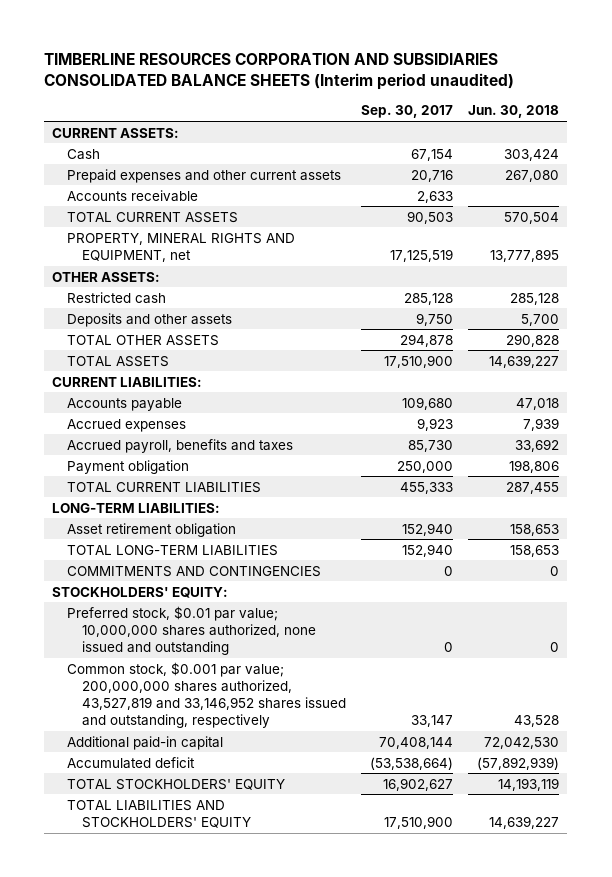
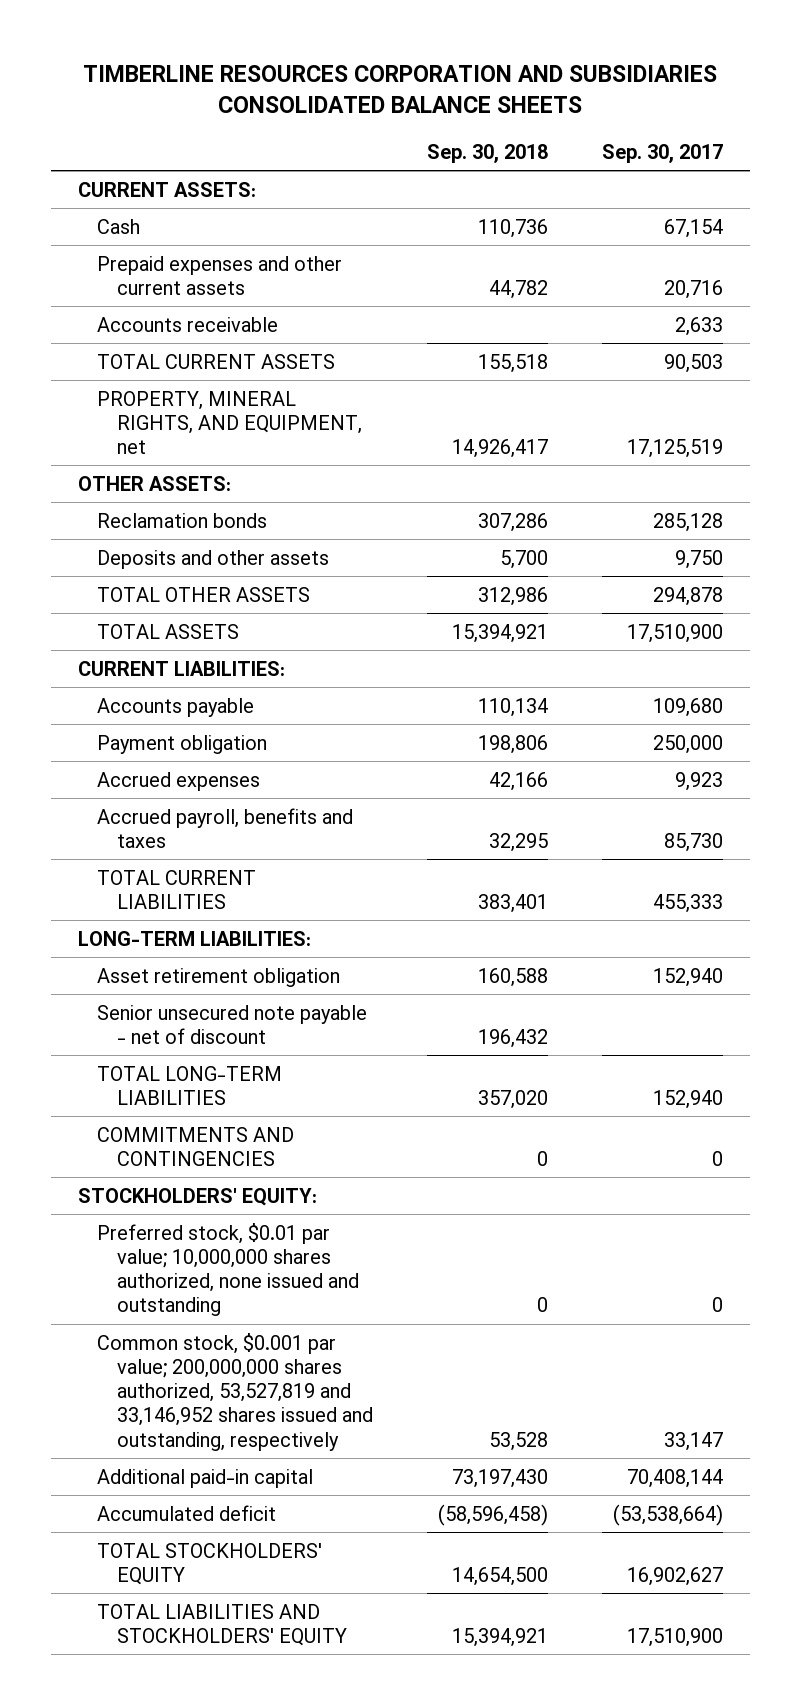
[44,53,515,91] TIMBERLINE RESOURCES CORPORATION AND SUBSIDIARIES CONSOLIDATED BALANCE SHEETS (Interim period unaudited) -> [83,65,718,114] TIMBERLINE RESOURCES CORPORATION AND SUBSIDIARIES CONSOLIDATED BALANCE SHEETS
[468,105,560,119] Jun. 30, 2018 -> none
none -> [426,144,548,164] Sep. 30, 2018
[66,232,295,262] PROPERTY, MINERAL RIGHTS AND EQUIPMENT, net -> [97,390,362,455] PROPERTY, MINERAL RIGHTS, AND EQUIPMENT, net
[66,291,166,304] Restricted cash -> [97,512,268,528] Reclamation bonds
[66,459,189,474] Payment obligation -> [97,734,268,754] Payment obligation
none -> [97,1004,368,1044] Senior unsecured note payable - net of discount
[66,661,346,729] Common stock, $0.001 par value; 200,000,000 shares authorized, 43,527,819 and 33,146,952 shares issued and outstanding, respectively -> [97,1332,373,1451] Common stock, $0.001 par value; 200,000,000 shares authorized, 53,527,819 and 33,146,952 shares issued and outstanding, respectively

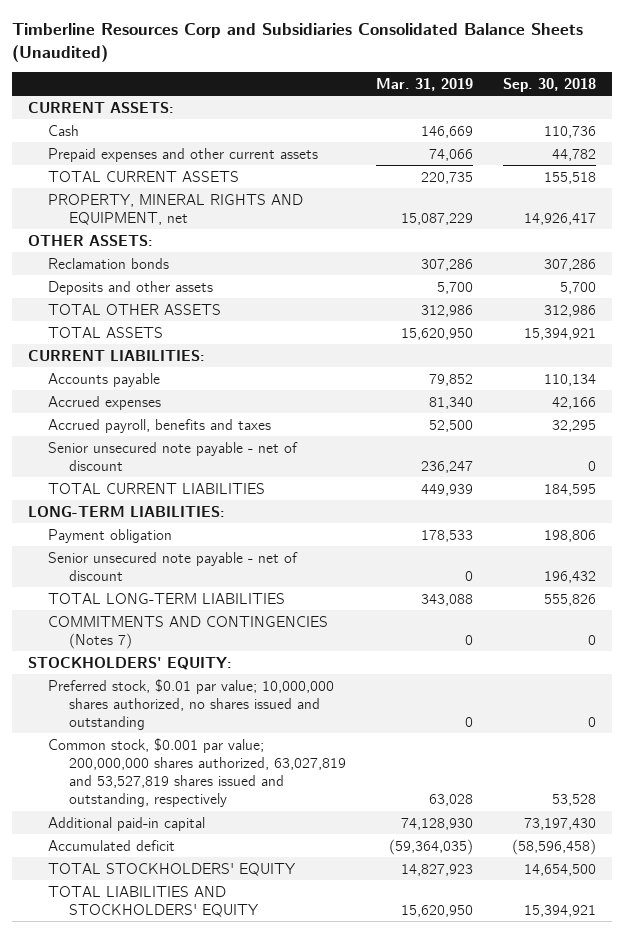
[83,65,718,114] TIMBERLINE RESOURCES CORPORATION AND SUBSIDIARIES CONSOLIDATED BALANCE SHEETS -> [12,23,584,62] Timberline Resources Corp and Subsidiaries Consolidated Balance Sheets (Unaudited)
[601,144,723,164] Sep. 30, 2017 -> none
none -> [376,77,474,91] Mar. 31, 2019
[97,316,279,332] Accounts receivable -> none
[97,390,362,455] PROPERTY, MINERAL RIGHTS, AND EQUIPMENT, net -> [48,193,304,225] PROPERTY, MINERAL RIGHTS AND EQUIPMENT, net
none -> [48,441,299,471] Senior unsecured note payable - net of discount
[477,893,548,913] 383,401 -> [544,483,597,496] 184,595
[97,967,341,987] Asset retirement obligation -> none
[97,734,268,754] Payment obligation -> [48,528,173,543] Payment obligation
[477,1089,548,1109] 357,020 -> [544,593,597,606] 555,826
[97,1126,295,1166] COMMITMENTS AND CONTINGENCIES -> [48,615,329,649] COMMITMENTS AND CONTINGENCIES (Notes 7)
[97,1222,359,1317] Preferred stock, $0.01 par value; 10,000,000 shares authorized, none issued and outstanding -> [48,678,335,730] Preferred stock, $0.01 par value; 10,000,000 shares authorized, no shares issued and outstanding
[97,1332,373,1451] Common stock, $0.001 par value; 200,000,000 shares authorized, 53,527,819 and 33,146,952 shares issued and outstanding, respectively -> [48,737,346,808] Common stock, $0.001 par value; 200,000,000 shares authorized, 63,027,819 and 53,527,819 shares issued and outstanding, respectively

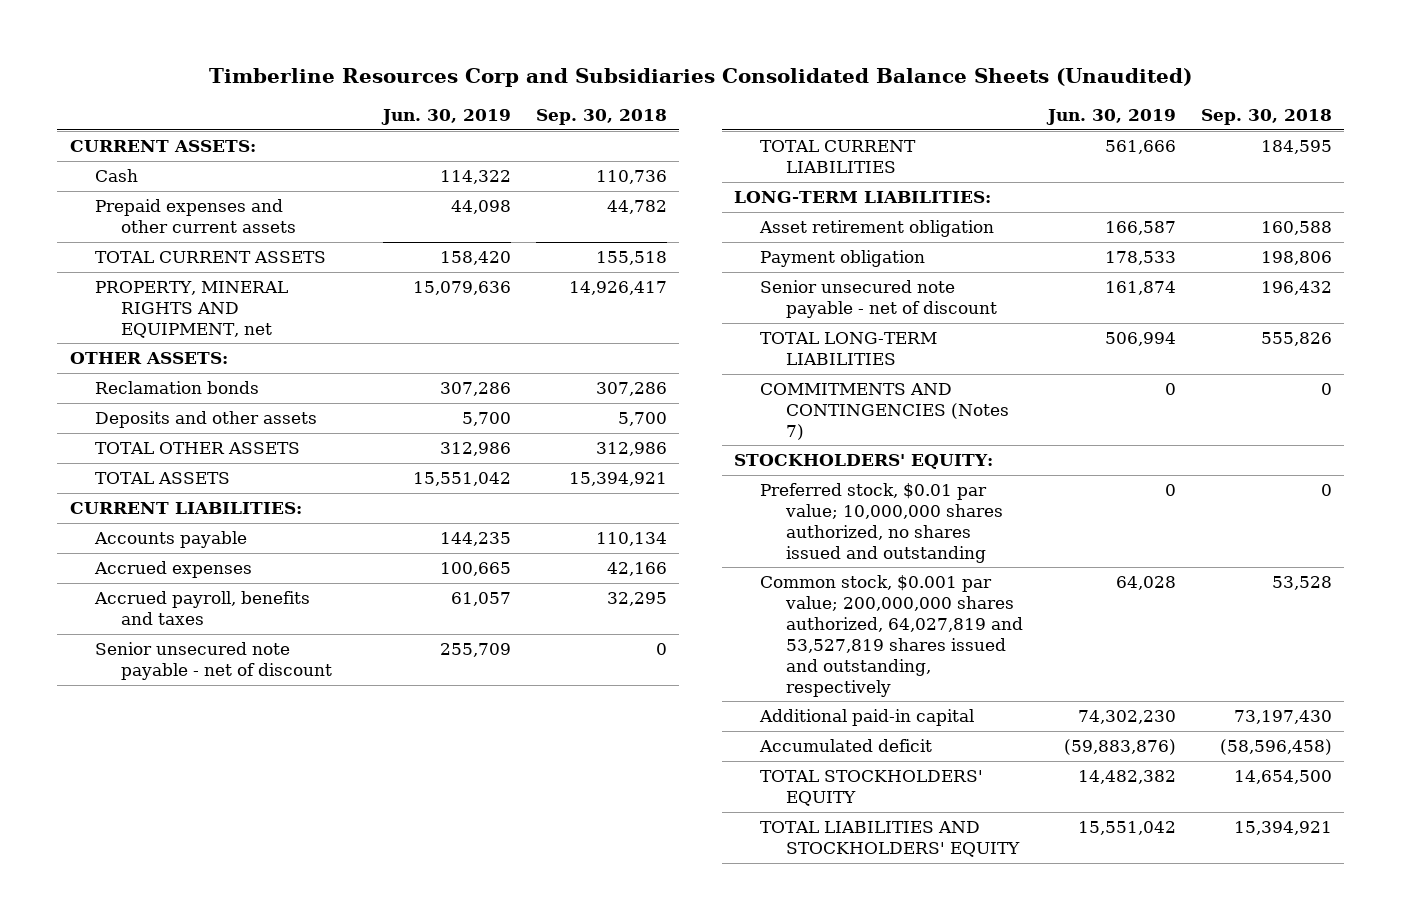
[376,77,474,91] Mar. 31, 2019 -> none
none -> [381,109,512,126] Jun. 30, 2019
none -> [758,219,994,237] Asset retirement obligation
[48,737,346,808] Common stock, $0.001 par value; 200,000,000 shares authorized, 63,027,819 and 53,527,819 shares issued and outstanding, respectively -> [759,574,1023,697] Common stock, $0.001 par value; 200,000,000 shares authorized, 64,027,819 and 53,527,819 shares issued and outstanding, respectively

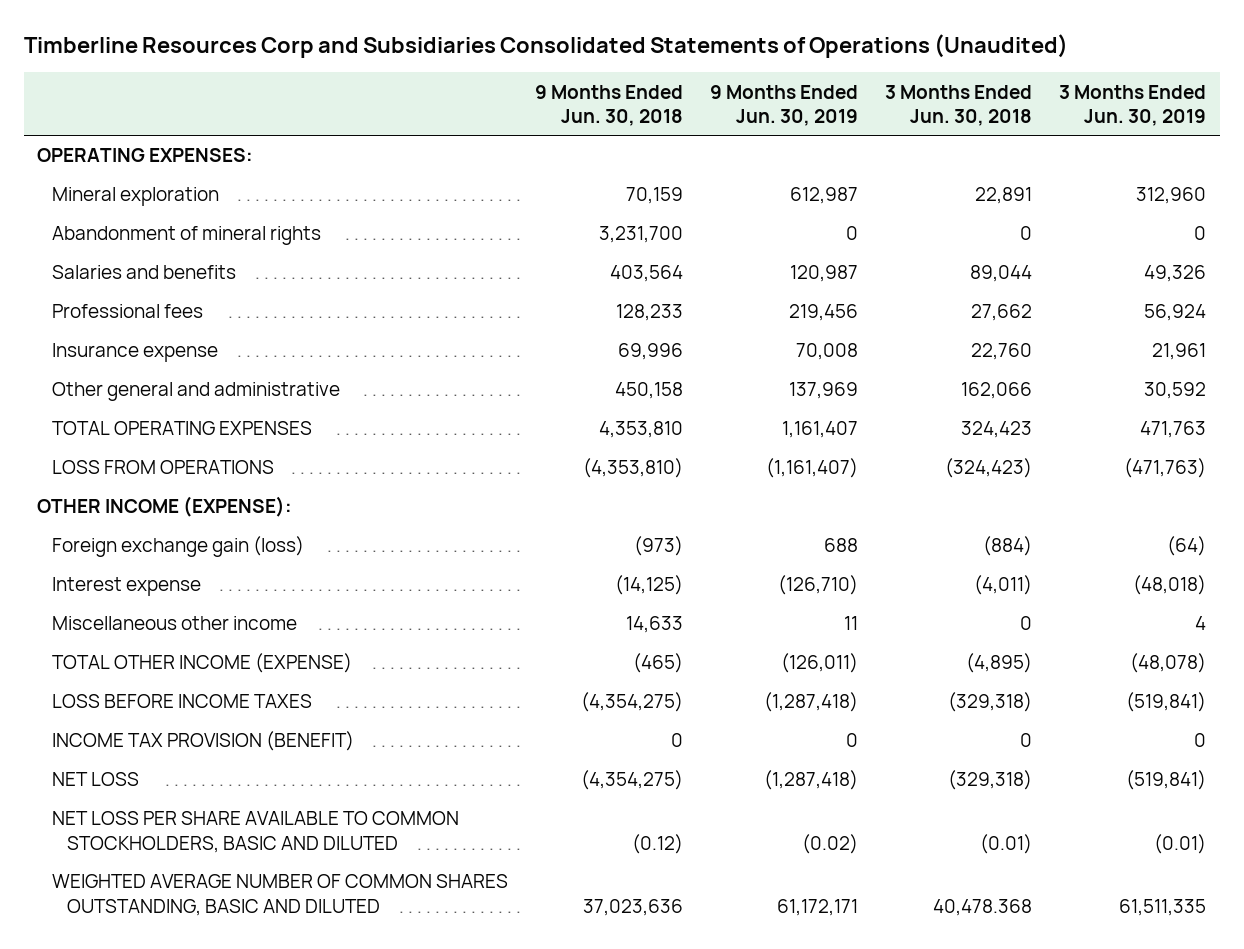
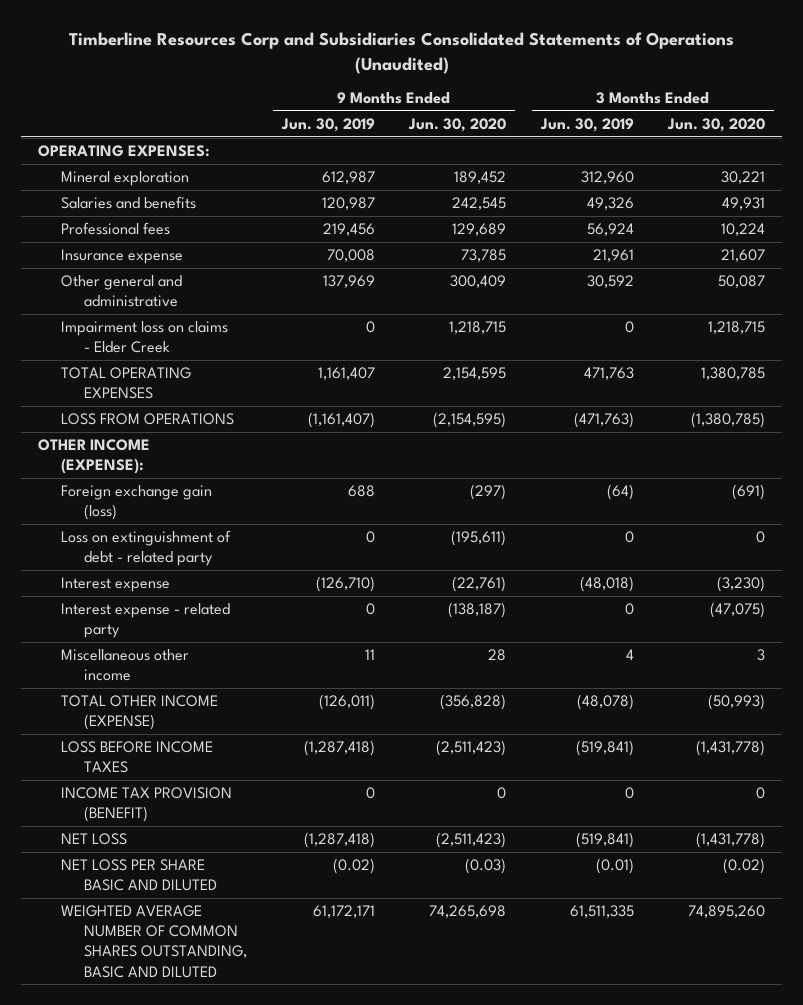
[535,84,684,126] 9 Months Ended Jun. 30, 2018 -> none
[885,84,1033,126] 3 Months Ended Jun. 30, 2018 -> none
none -> [408,117,507,132] Jun. 30, 2020
none -> [667,117,766,132] Jun. 30, 2020
[51,226,321,246] Abandonment of mineral rights -> none
none -> [61,320,229,354] Impairment loss on claims - Elder Creek
none -> [61,529,232,567] Loss on extinguishment of debt - related party
none -> [61,602,231,639] Interest expense - related party
[51,811,459,853] NET LOSS PER SHARE AVAILABLE TO COMMON STOCKHOLDERS, BASIC AND DILUTED -> [61,858,218,892] NET LOSS PER SHARE BASIC AND DILUTED

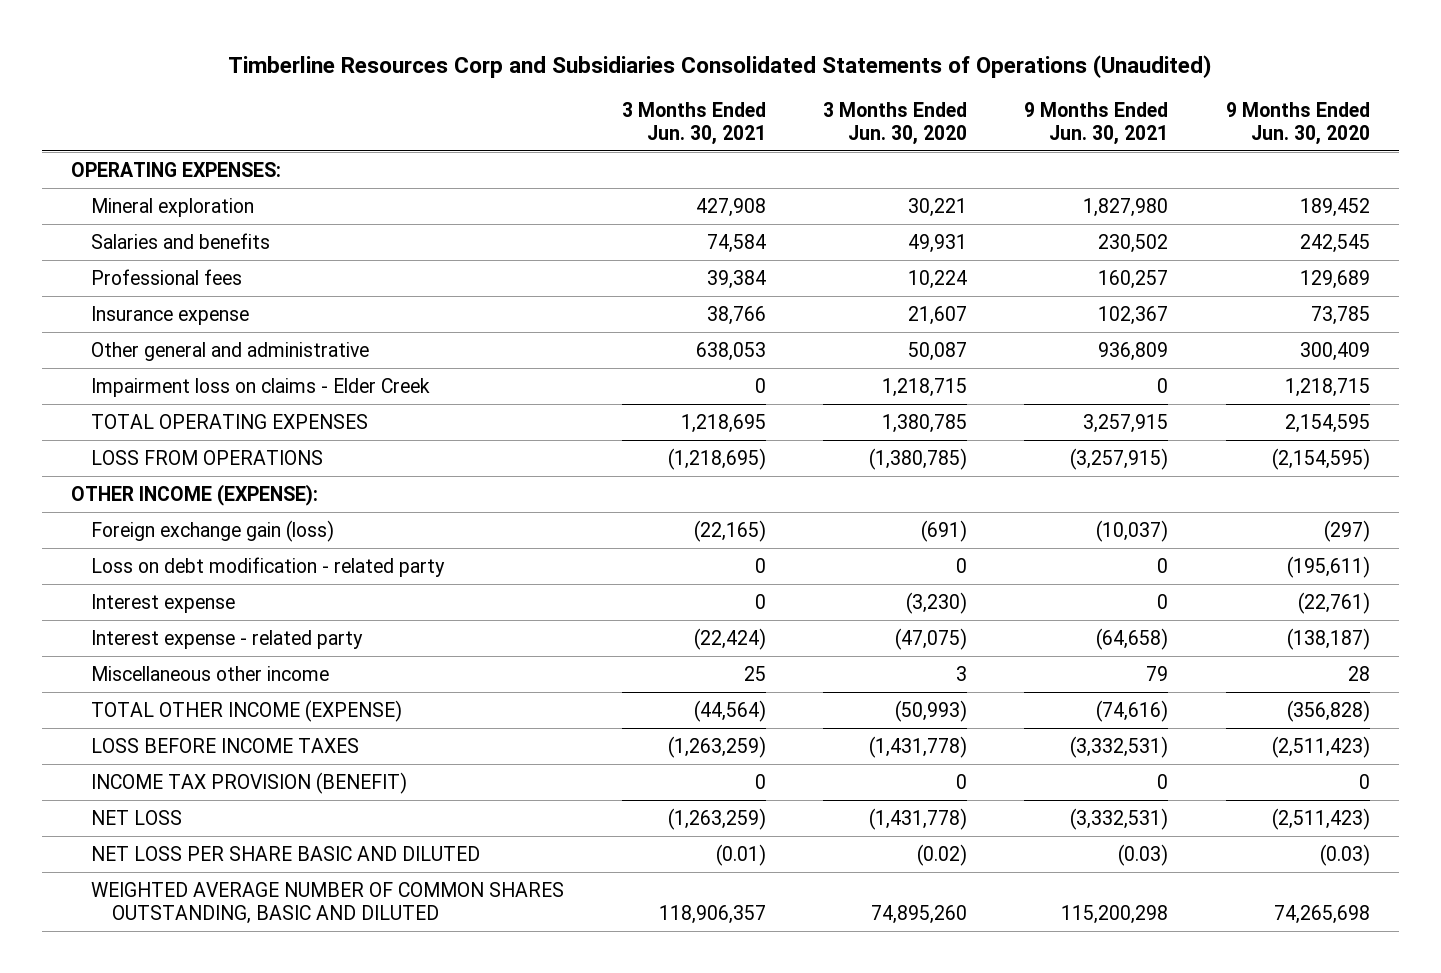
[280,117,375,132] Jun. 30, 2019 -> none
[539,117,634,132] Jun. 30, 2019 -> none
none -> [621,102,766,146] 3 Months Ended Jun. 30, 2021
none -> [1024,102,1169,146] 9 Months Ended Jun. 30, 2021
[61,529,232,567] Loss on extinguishment of debt - related party -> [91,556,446,577] Loss on debt modification - related party

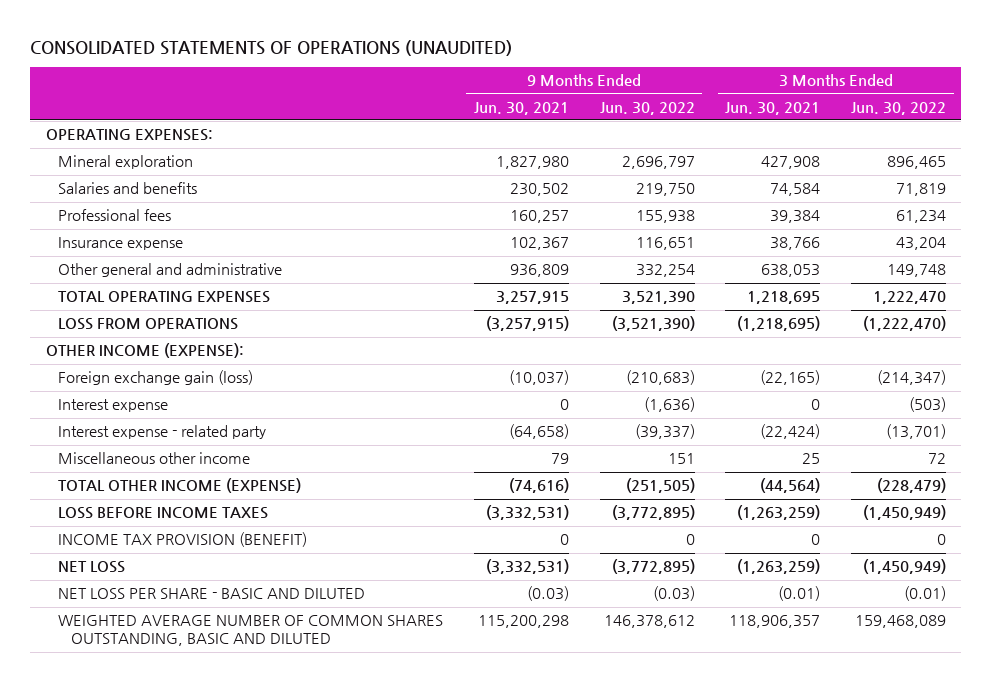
[228,54,1212,78] Timberline Resources Corp and Subsidiaries Consolidated Statements of Operations (Unaudited) -> [30,39,513,56] CONSOLIDATED STATEMENTS OF OPERATIONS (UNAUDITED)
[823,102,968,146] 3 Months Ended Jun. 30, 2020 -> none
[1225,102,1370,146] 9 Months Ended Jun. 30, 2020 -> none
none -> [599,101,695,115] Jun. 30, 2022
none -> [851,101,947,115] Jun. 30, 2022
[91,377,431,397] Impairment loss on claims - Elder Creek -> none
[91,556,446,577] Loss on debt modification - related party -> none
[91,845,481,861] NET LOSS PER SHARE BASIC AND DILUTED -> [58,588,366,600] NET LOSS PER SHARE - BASIC AND DILUTED

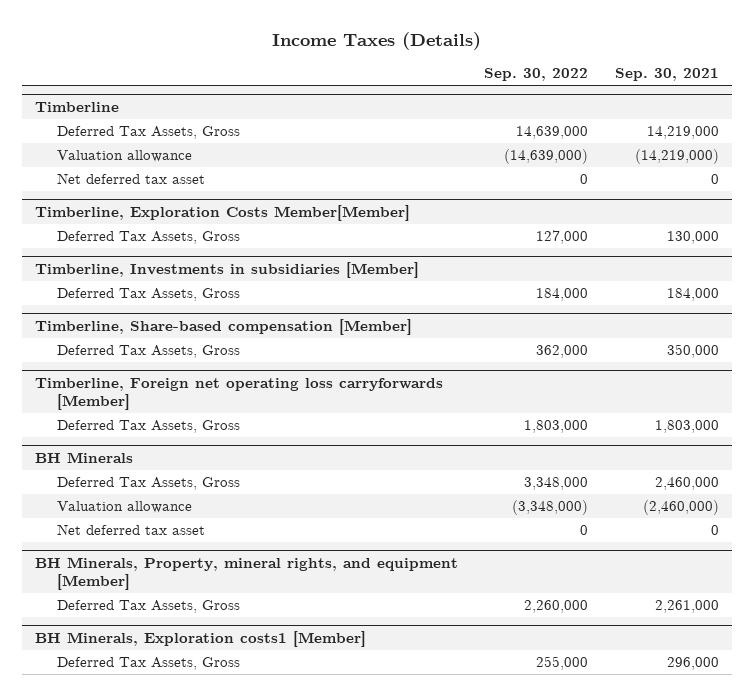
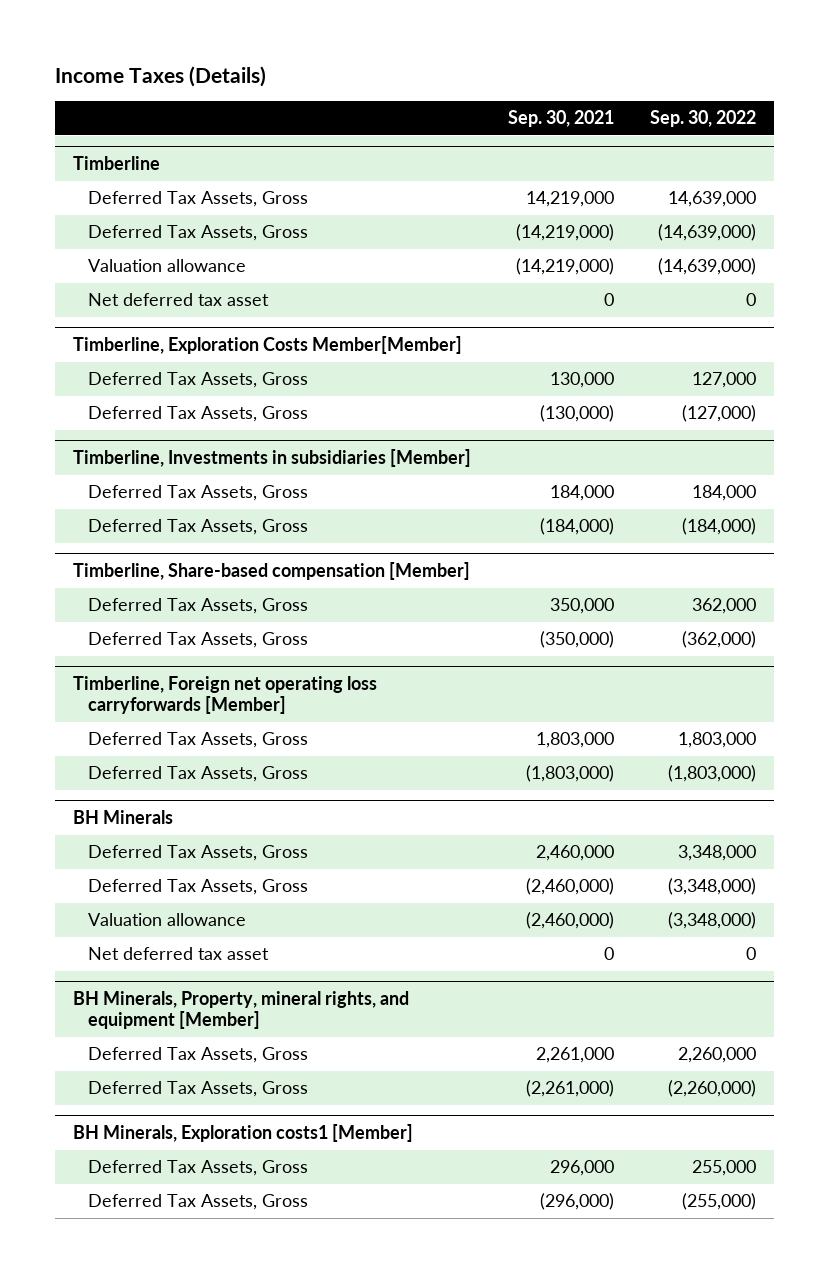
none -> [87,225,308,242] Deferred Tax Assets, Gross
none -> [87,406,308,423] Deferred Tax Assets, Gross
none -> [87,519,308,536] Deferred Tax Assets, Gross
none -> [87,632,308,649] Deferred Tax Assets, Gross
none -> [87,766,308,783] Deferred Tax Assets, Gross
none -> [87,879,308,896] Deferred Tax Assets, Gross
none -> [87,1081,308,1098] Deferred Tax Assets, Gross
none -> [87,1194,308,1211] Deferred Tax Assets, Gross

